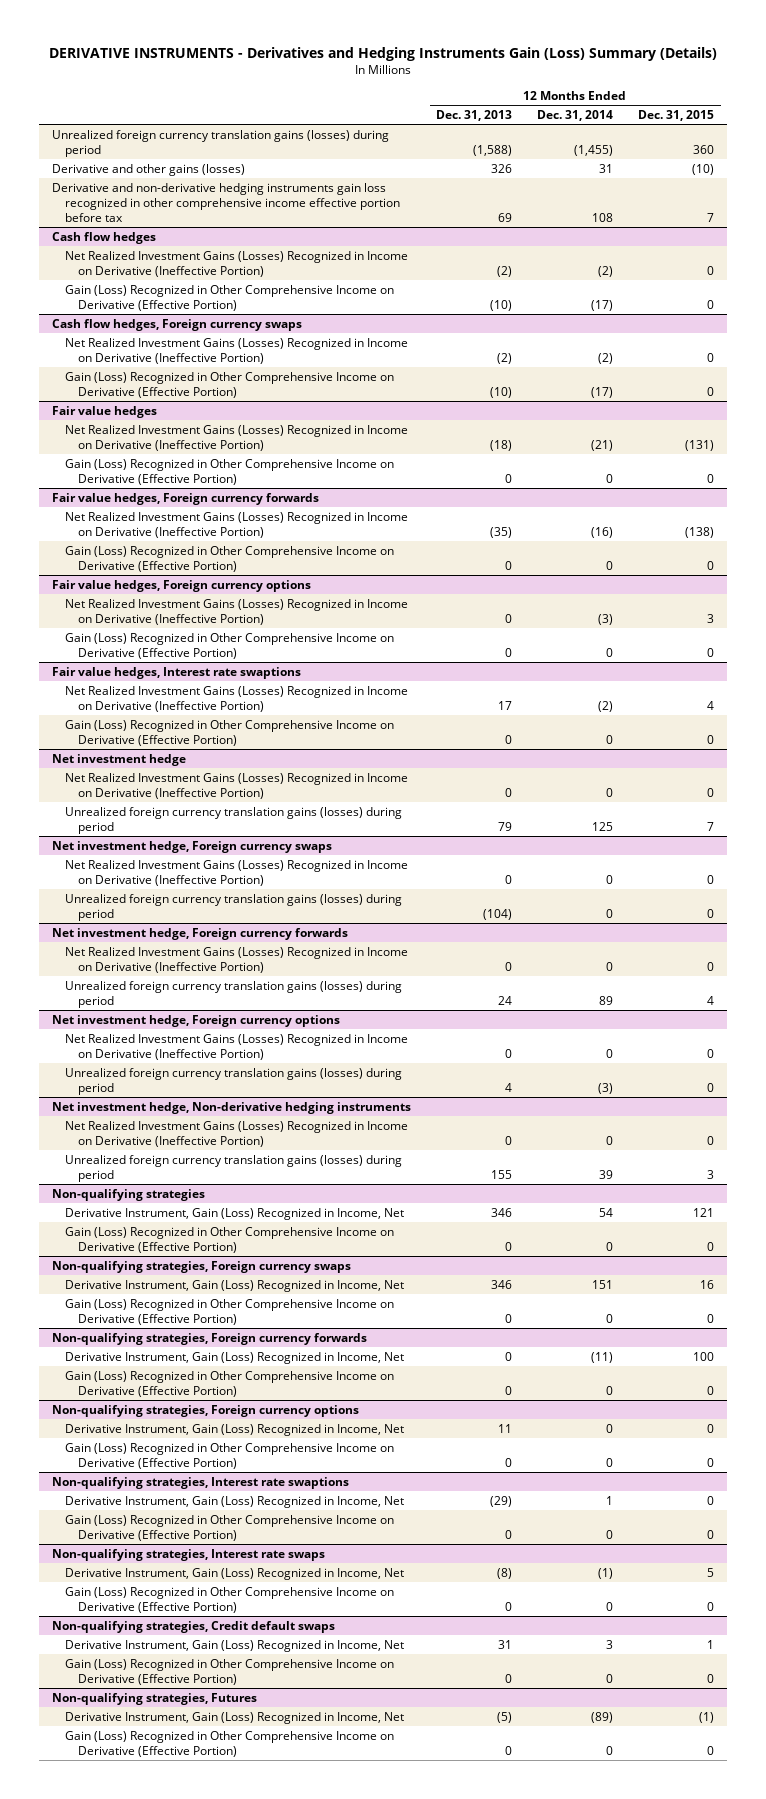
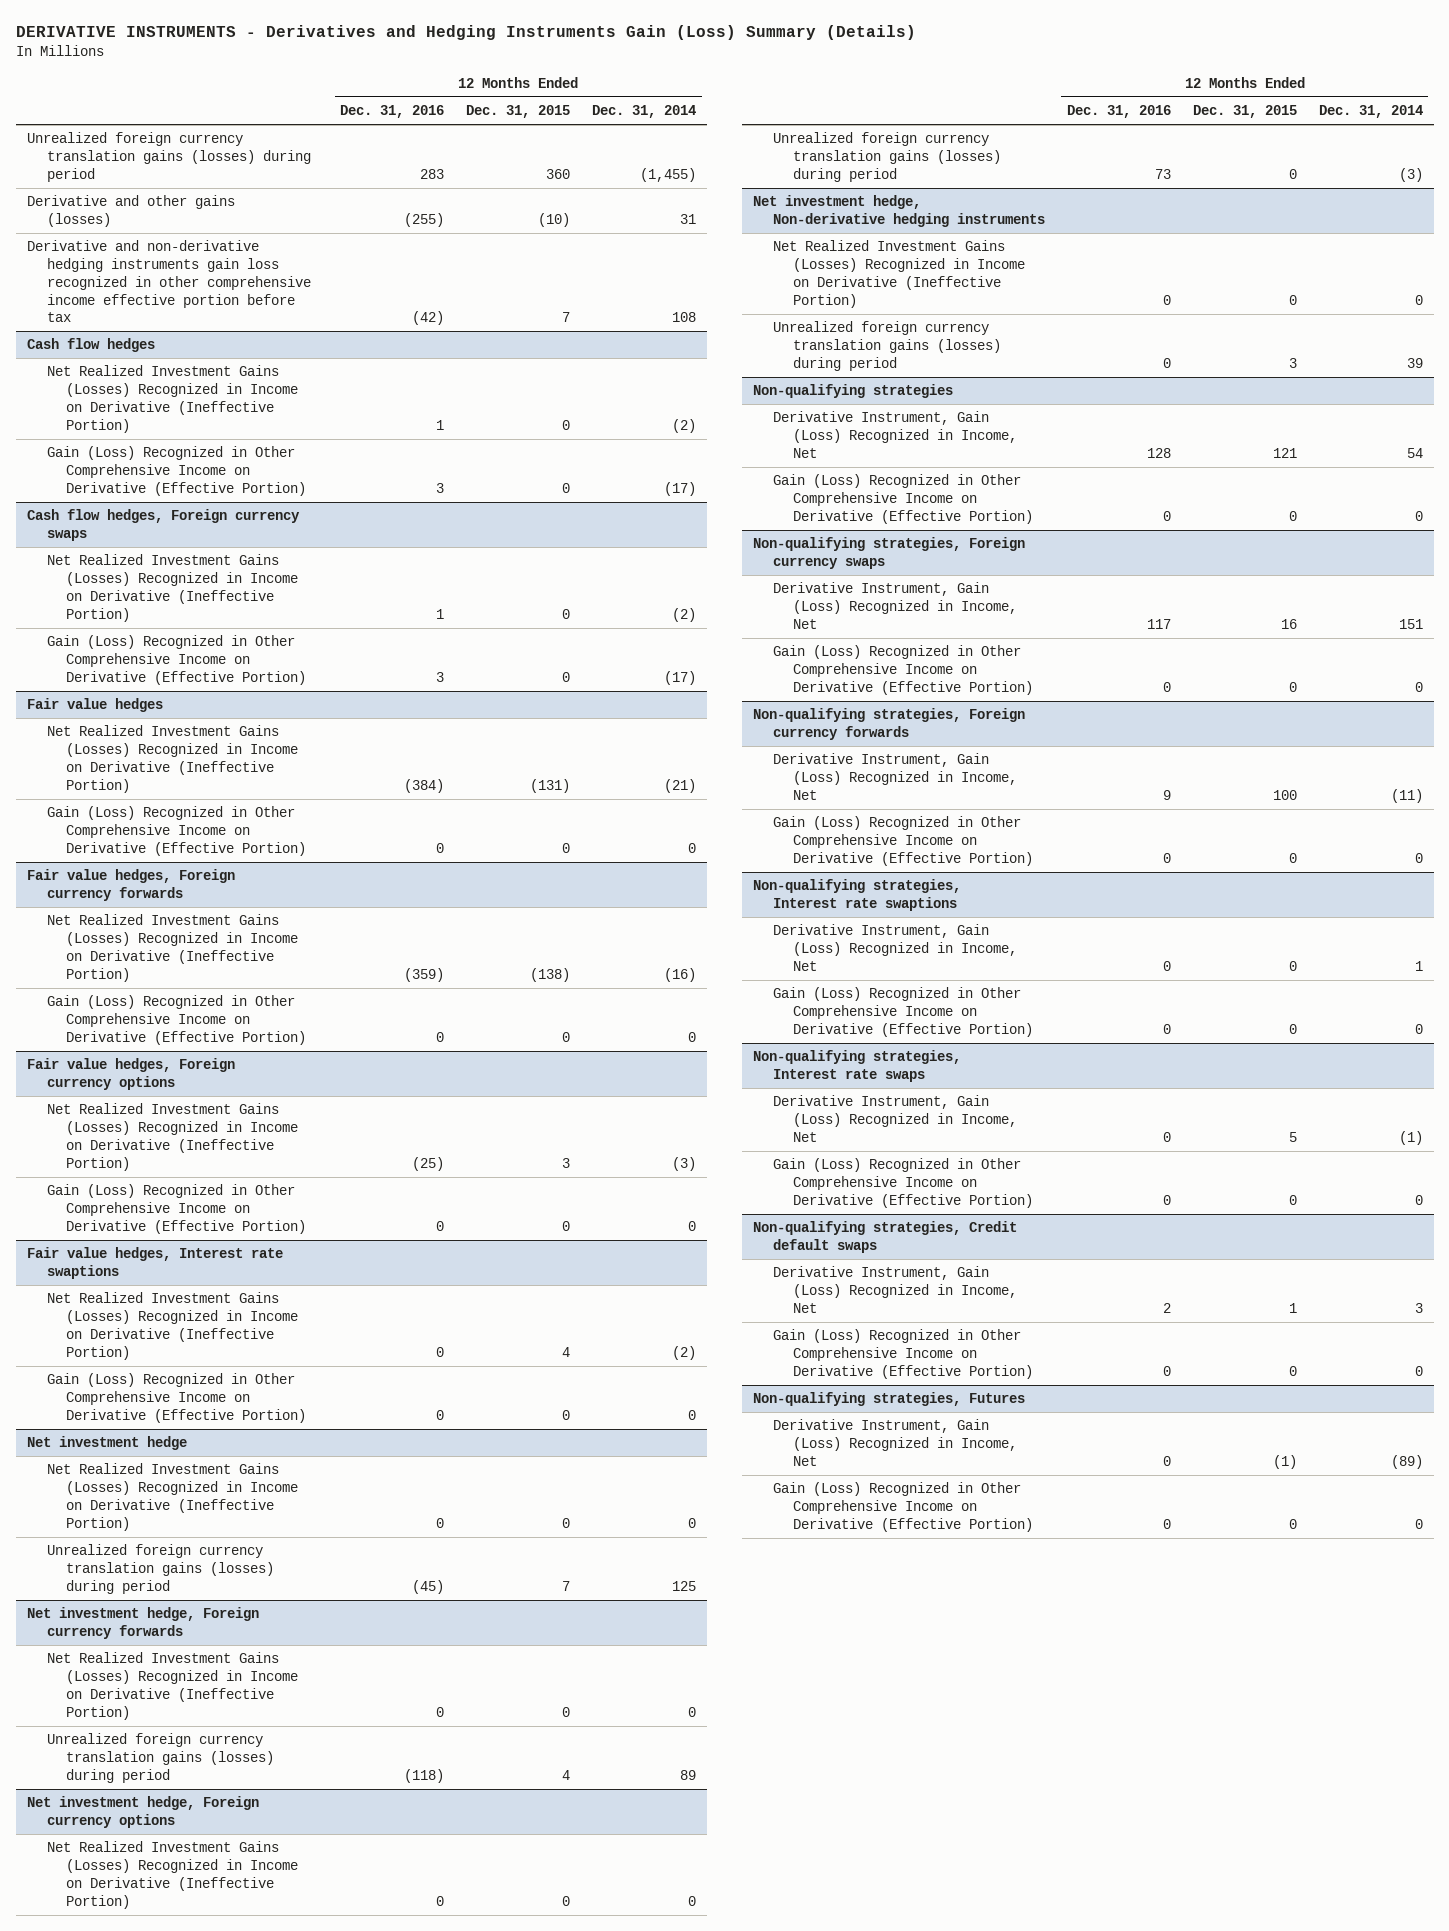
[436,110,513,122] Dec. 31, 2013 -> none
none -> [340,105,445,119] Dec. 31, 2016
[51,840,332,853] Net investment hedge, Foreign currency swaps -> none
[64,859,408,887] Net Realized Investment Gains (Losses) Recognized in Income on Derivative (Ineffective Portion) -> none
[64,893,402,922] Unrealized foreign currency translation gains (losses) during period -> none
[51,1404,359,1417] Non-qualifying strategies, Foreign currency options -> none
[64,1423,404,1436] Derivative Instrument, Gain (Loss) Recognized in Income, Net -> none
[64,1442,394,1470] Gain (Loss) Recognized in Other Comprehensive Income on Derivative (Effective Portion) -> none

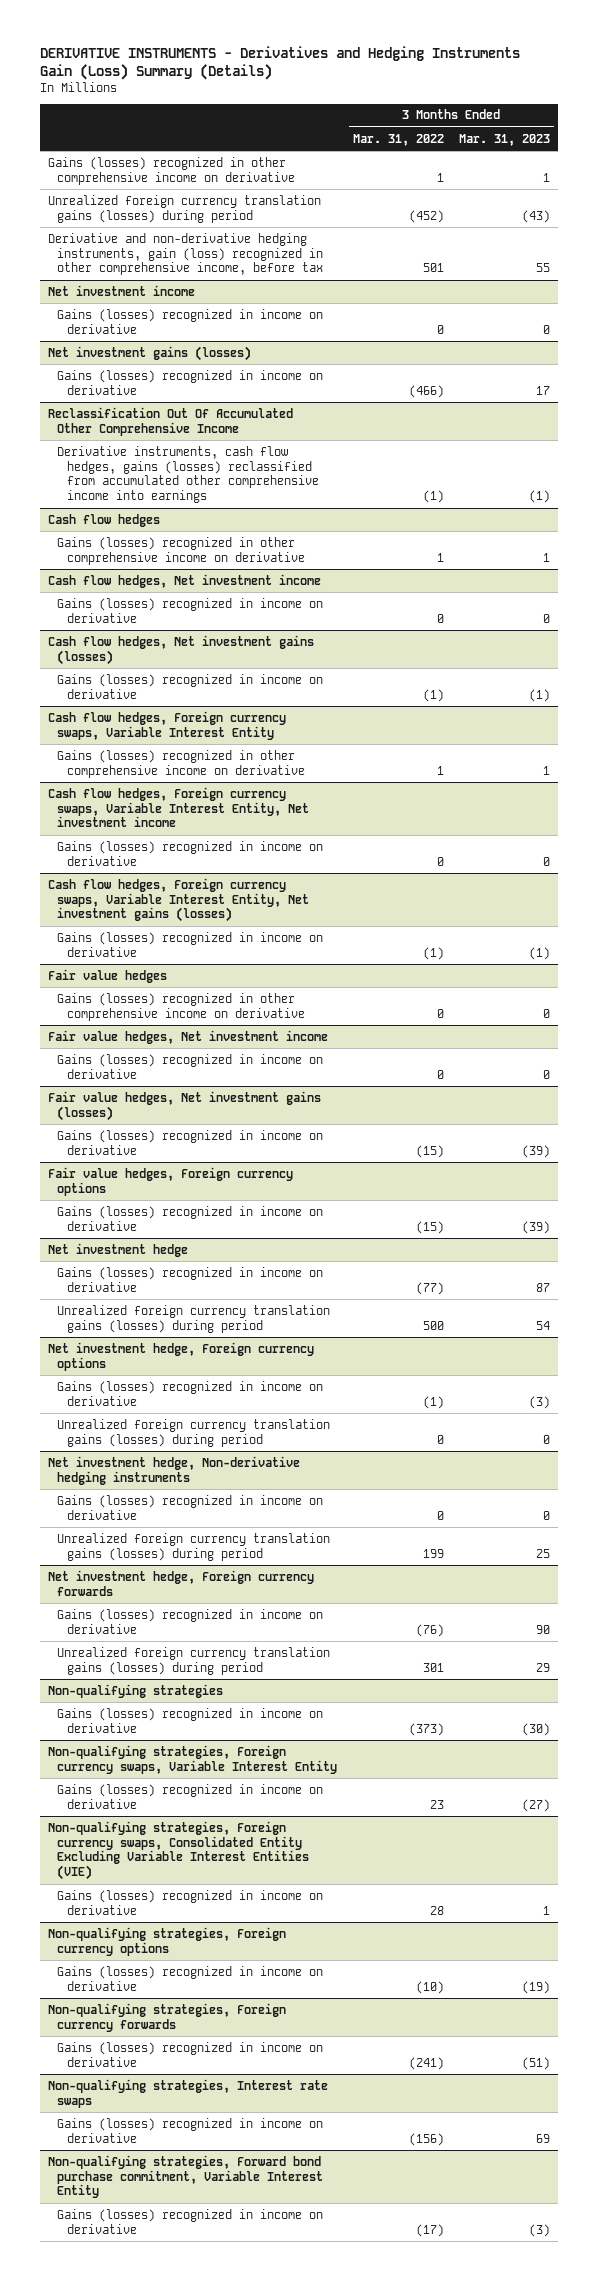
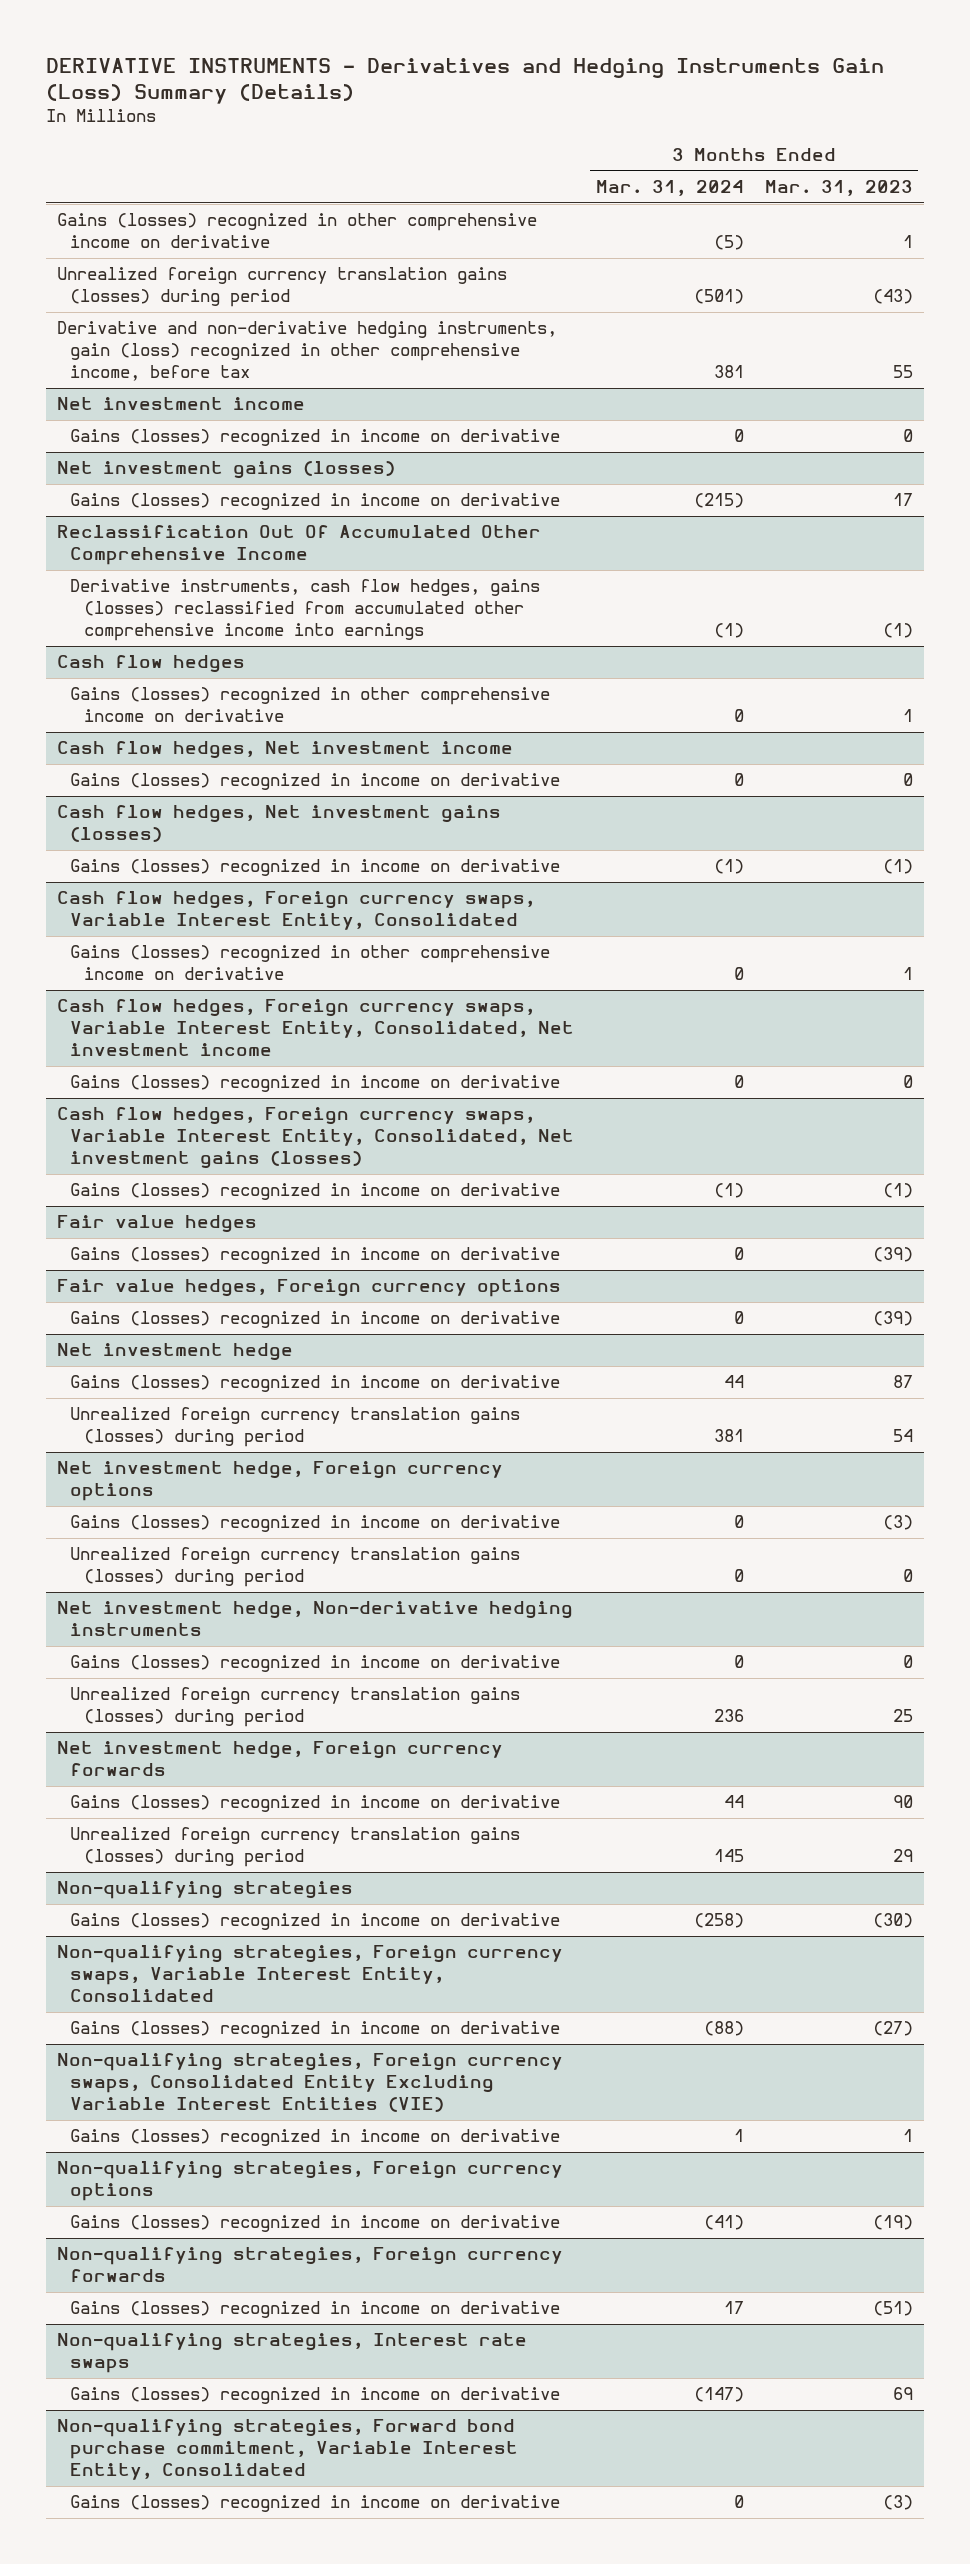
[352,133,444,146] Mar. 31, 2022 -> none
none -> [595,180,744,197] Mar. 31, 2024
[47,710,286,740] Cash flow hedges, Foreign currency swaps, Variable Interest Entity -> [57,891,536,931] Cash flow hedges, Foreign currency swaps, Variable Interest Entity, Consolidated
[47,786,310,828] Cash flow hedges, Foreign currency swaps, Variable Interest Entity, Net investment income -> [57,999,575,1057] Cash flow hedges, Foreign currency swaps, Variable Interest Entity, Consolidated, Net investment income
[47,877,310,923] Cash flow hedges, Foreign currency swaps, Variable Interest Entity, Net investment gains (losses) -> [57,1107,575,1170] Cash flow hedges, Foreign currency swaps, Variable Interest Entity, Consolidated, Net investment gains (losses)
[57,992,305,1021] Gains (losses) recognized in other comprehensive income on derivative -> none
[47,1029,328,1044] Fair value hedges, Net investment income -> none
[57,1053,324,1079] Gains (losses) recognized in income on derivative -> none
[47,1090,321,1121] Fair value hedges, Net investment gains (losses) -> none
[47,1744,338,1774] Non-qualifying strategies, Foreign currency swaps, Variable Interest Entity -> [57,1945,564,2003] Non-qualifying strategies, Foreign currency swaps, Variable Interest Entity, Consolidated
[47,2154,324,2199] Non-qualifying strategies, Forward bond purchase commitment, Variable Interest Entity -> [57,2419,519,2481] Non-qualifying strategies, Forward bond purchase commitment, Variable Interest Entity, Consolidated

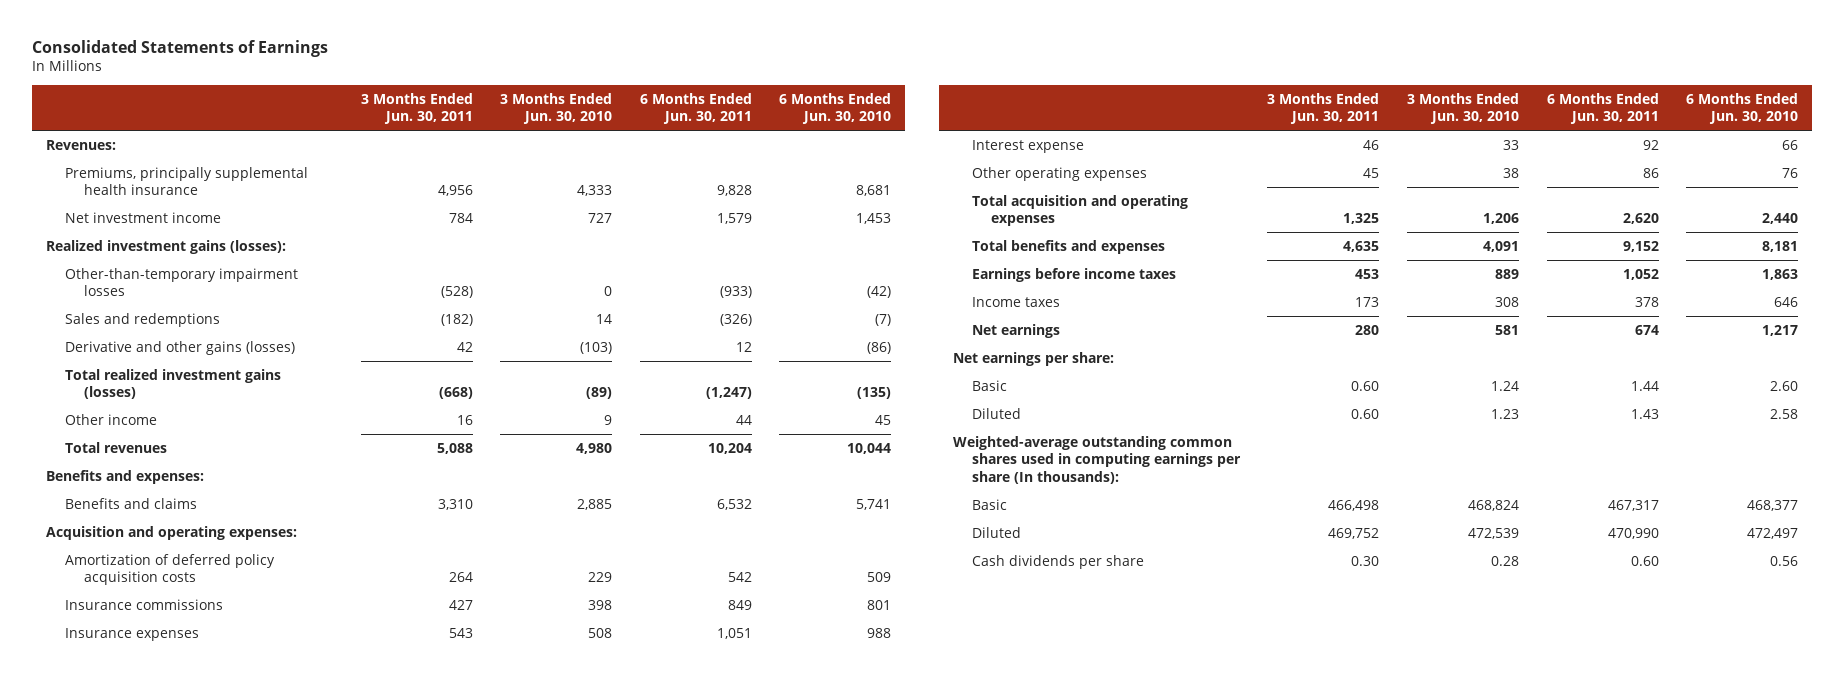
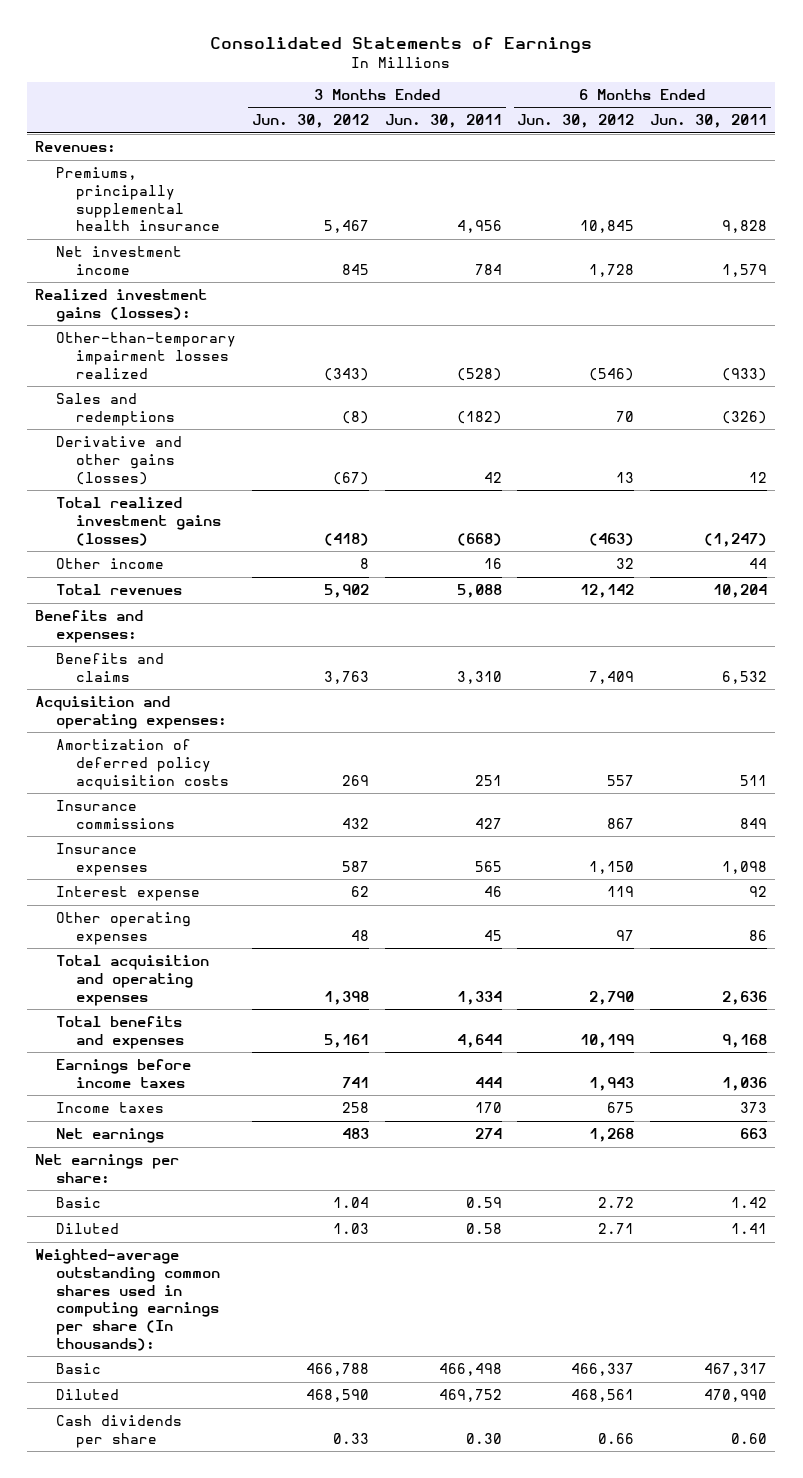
[500,92,613,125] 3 Months Ended Jun. 30, 2010 -> none
[779,92,892,125] 6 Months Ended Jun. 30, 2010 -> none
none -> [251,114,369,129] Jun. 30, 2012
none -> [517,114,635,129] Jun. 30, 2012
[64,267,298,297] Other-than-temporary impairment losses -> [55,332,236,379] Other-than-temporary impairment losses realized
[448,572,473,583] 264 -> [474,774,502,786] 251
[727,572,752,583] 542 -> [740,774,768,786] 511
[448,627,473,638] 543 -> [474,860,502,872] 565
[716,627,752,639] 1,051 -> [722,860,768,874] 1,098
[1343,213,1380,225] 1,325 -> [456,990,502,1005] 1,334
[1622,213,1659,225] 2,620 -> [722,990,768,1005] 2,636
[1343,240,1380,252] 4,635 -> [456,1033,502,1048] 4,644
[1622,240,1659,252] 9,152 -> [722,1033,768,1048] 9,168
[1355,268,1380,279] 453 -> [474,1076,502,1088] 444
[1622,268,1659,280] 1,052 -> [722,1076,768,1091] 1,036
[1355,296,1380,307] 173 -> [474,1102,502,1114] 170
[1634,296,1659,307] 378 -> [740,1102,768,1114] 373
[1355,324,1380,335] 280 -> [474,1128,502,1140] 274
[1634,324,1659,335] 674 -> [740,1128,768,1140] 663
[1351,380,1380,391] 0.60 -> [465,1197,502,1209] 0.59
[1630,380,1659,391] 1.44 -> [731,1197,768,1209] 1.42
[1351,408,1380,419] 0.60 -> [465,1223,502,1235] 0.58
[1630,408,1659,419] 1.43 -> [731,1223,768,1235] 1.41

